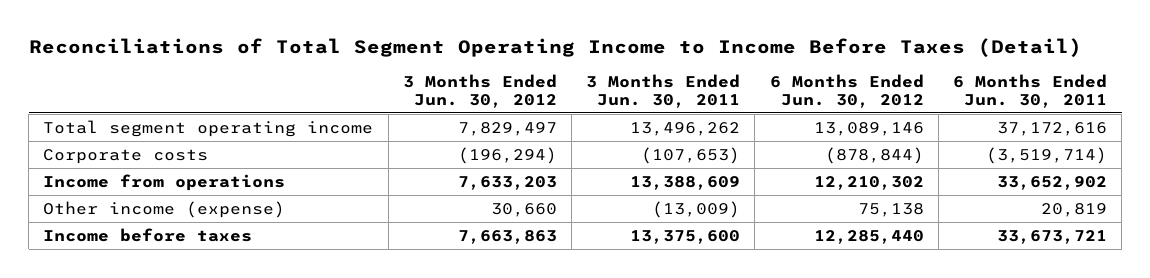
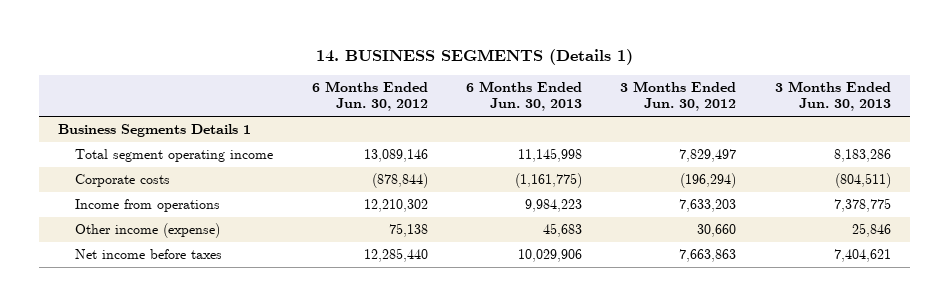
[28,37,1082,57] Reconciliations of Total Segment Operating Income to Income Before Taxes (Detail) -> [315,48,633,65] 14. BUSINESS SEGMENTS (Details 1)
[586,73,741,108] 3 Months Ended Jun. 30, 2011 -> none
[953,73,1108,108] 6 Months Ended Jun. 30, 2011 -> none
none -> [466,81,583,112] 6 Months Ended Jun. 30, 2013
none -> [774,81,891,112] 3 Months Ended Jun. 30, 2013
none -> [58,124,252,138] Business Segments Details 1
[43,227,253,242] Income before taxes -> [75,249,223,260] Net income before taxes

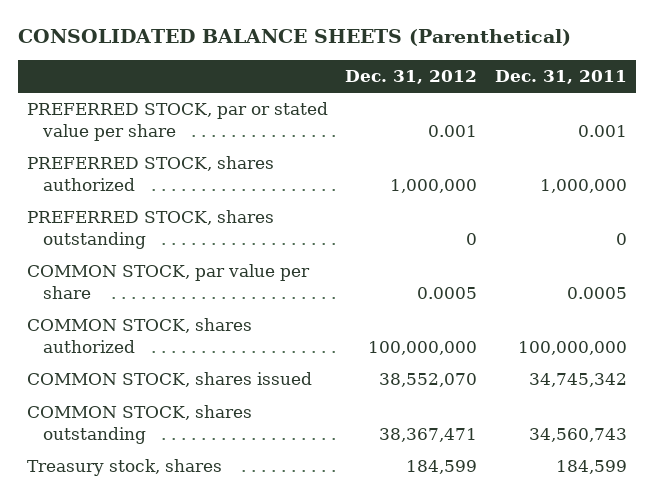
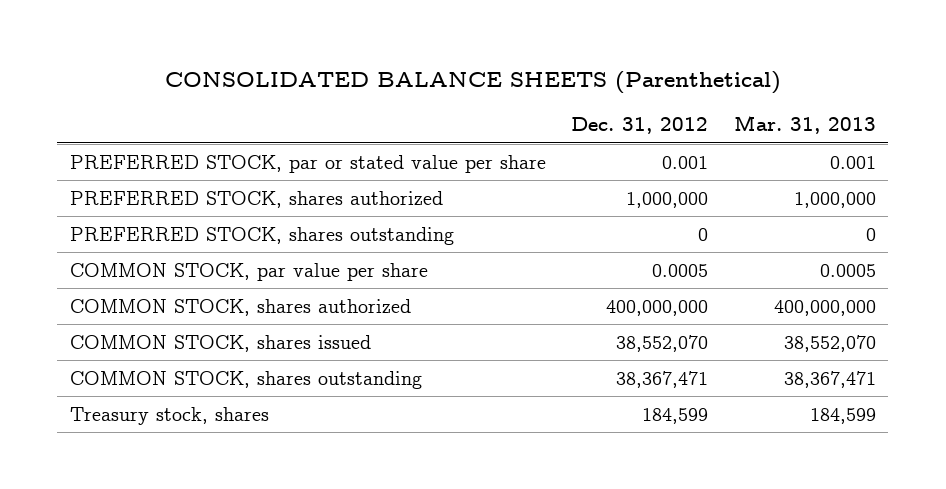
[495,70,628,85] Dec. 31, 2011 -> none
none -> [733,115,876,135] Mar. 31, 2013
[368,340,478,355] 100,000,000 -> [606,299,709,316] 400,000,000

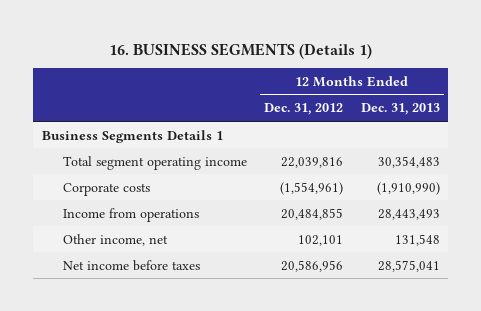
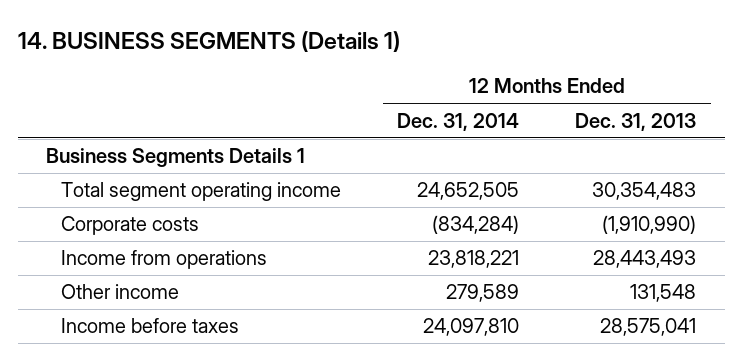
[108,42,372,59] 16. BUSINESS SEGMENTS (Details 1) -> [17,31,400,53] 14. BUSINESS SEGMENTS (Details 1)
[264,103,344,116] Dec. 31, 2012 -> none
none -> [397,112,520,131] Dec. 31, 2014
[62,233,168,246] Other income, net -> [60,284,179,300] Other income
[62,259,200,271] Net income before taxes -> [60,318,239,334] Income before taxes

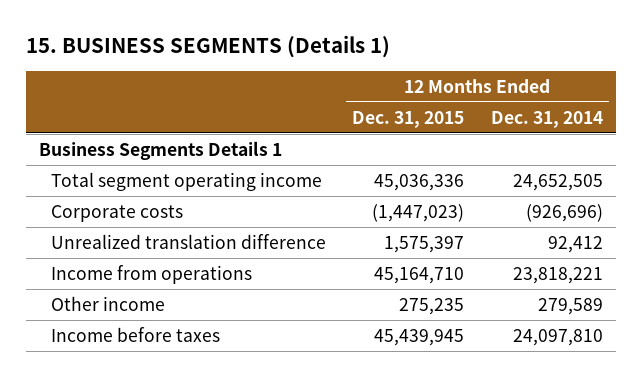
[17,31,400,53] 14. BUSINESS SEGMENTS (Details 1) -> [25,35,390,59] 15. BUSINESS SEGMENTS (Details 1)
[575,112,697,131] Dec. 31, 2013 -> none
none -> [352,110,465,128] Dec. 31, 2015
[432,215,520,235] (834,284) -> [525,203,603,222] (926,696)
none -> [51,233,327,249] Unrealized translation difference

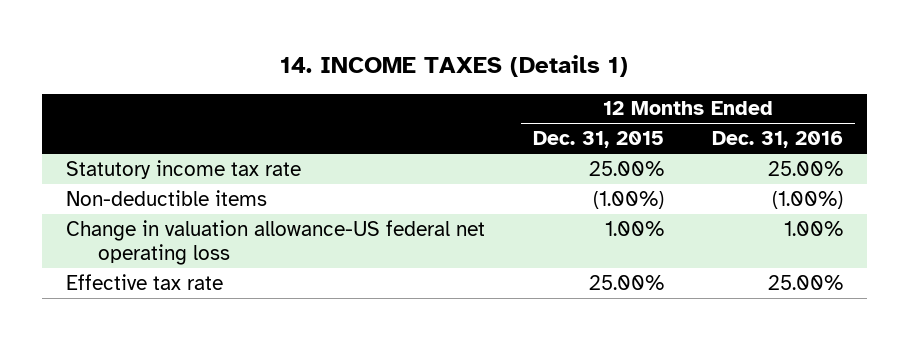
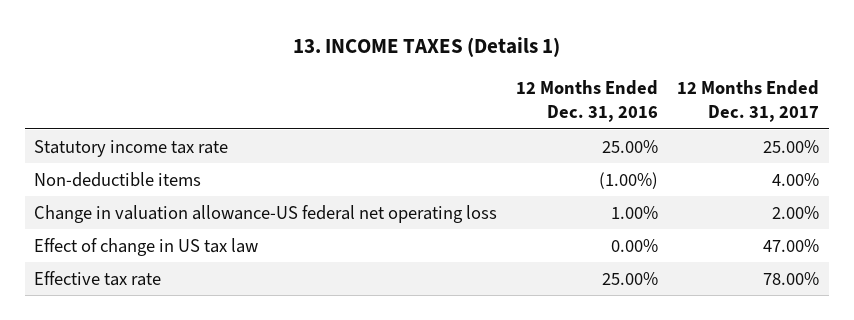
[280,55,629,78] 14. INCOME TAXES (Details 1) -> [292,37,560,58] 13. INCOME TAXES (Details 1)
[532,131,664,149] Dec. 31, 2015 -> none
none -> [677,80,820,123] 12 Months Ended Dec. 31, 2017
none -> [34,237,259,256] Effect of change in US tax law

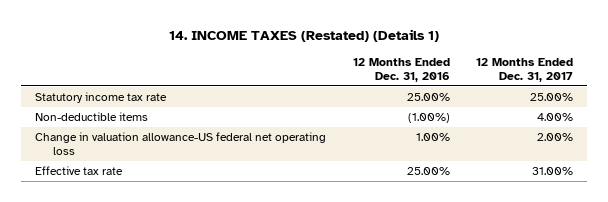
[292,37,560,58] 13. INCOME TAXES (Details 1) -> [169,28,440,42] 14. INCOME TAXES (Restated) (Details 1)
[34,237,259,256] Effect of change in US tax law -> none
[763,271,820,285] 78.00% -> [532,166,574,175] 31.00%

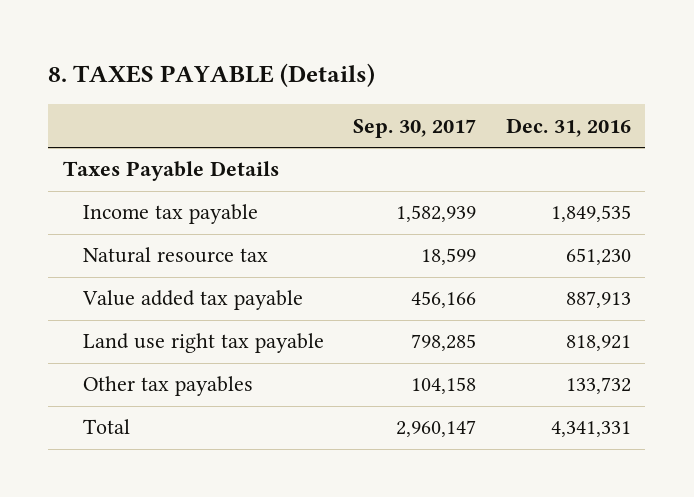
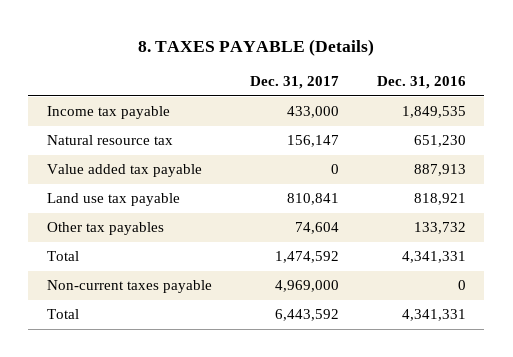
[353,118,477,138] Sep. 30, 2017 -> none
none -> [249,76,339,90] Dec. 31, 2017
[63,161,280,182] Taxes Payable Details -> none
[82,333,324,354] Land use right tax payable -> [47,193,181,207] Land use tax payable
none -> [47,280,213,294] Non-current taxes payable
none -> [47,309,80,320] Total

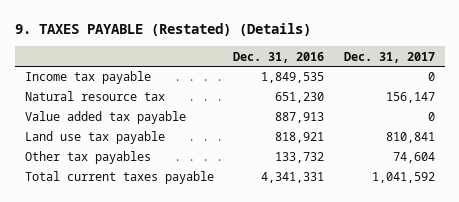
[138,38,375,56] 8. TAXES PAYABLE (Details) -> [14,22,311,36] 9. TAXES PAYABLE (Restated) (Details)
[286,106,339,119] 433,000 -> [427,72,435,82] 0
[47,280,213,294] Non-current taxes payable -> none
[47,309,80,320] Total -> none
[47,251,80,262] Total -> [24,171,214,185] Total current taxes payable
[274,251,339,264] 1,474,592 -> [371,172,435,184] 1,041,592

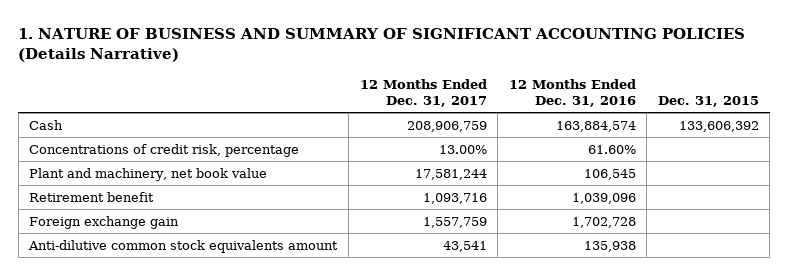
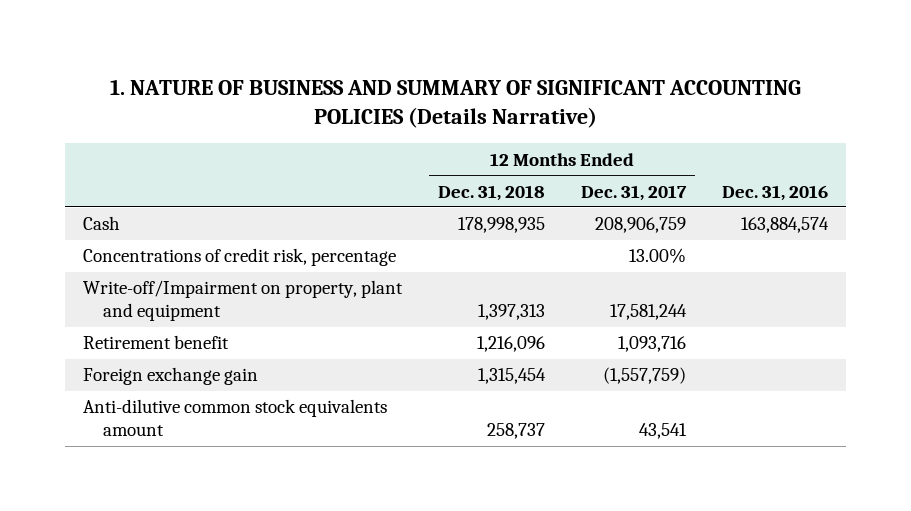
[508,78,636,107] 12 Months Ended Dec. 31, 2016 -> none
[657,95,759,107] Dec. 31, 2015 -> none
none -> [437,184,545,201] Dec. 31, 2018
none -> [722,184,829,201] Dec. 31, 2016
[29,167,268,181] Plant and machinery, net book value -> [82,280,403,322] Write-off/Impairment on property, plant and equipment
[422,216,487,228] 1,557,759 -> [603,367,687,385] (1,557,759)

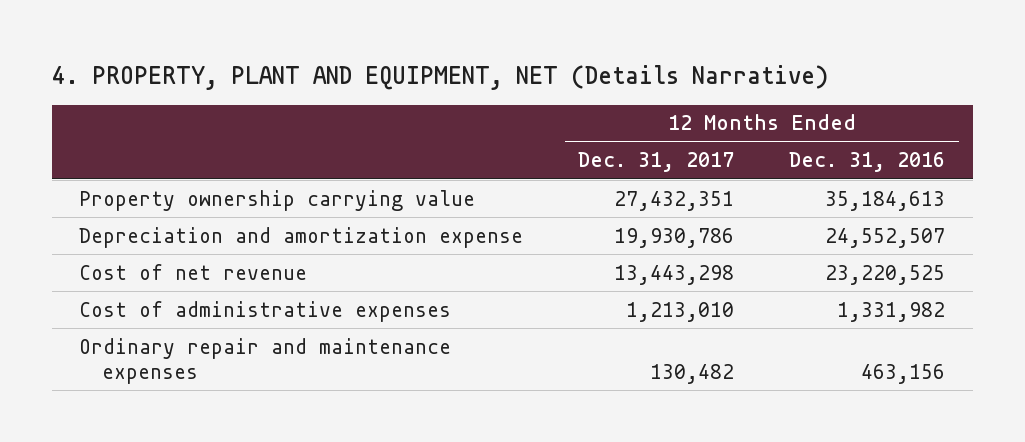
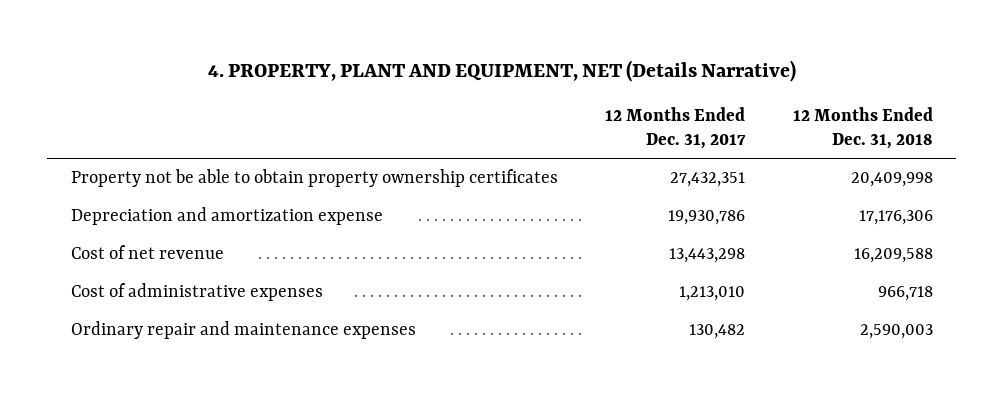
[789,152,946,173] Dec. 31, 2016 -> none
none -> [792,107,933,150] 12 Months Ended Dec. 31, 2018
[79,189,476,211] Property ownership carrying value -> [70,169,558,188] Property not be able to obtain property ownership certificates

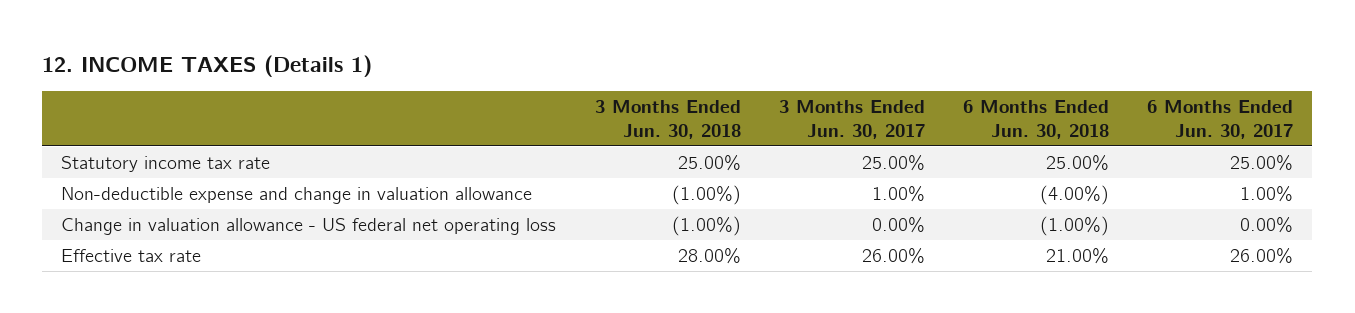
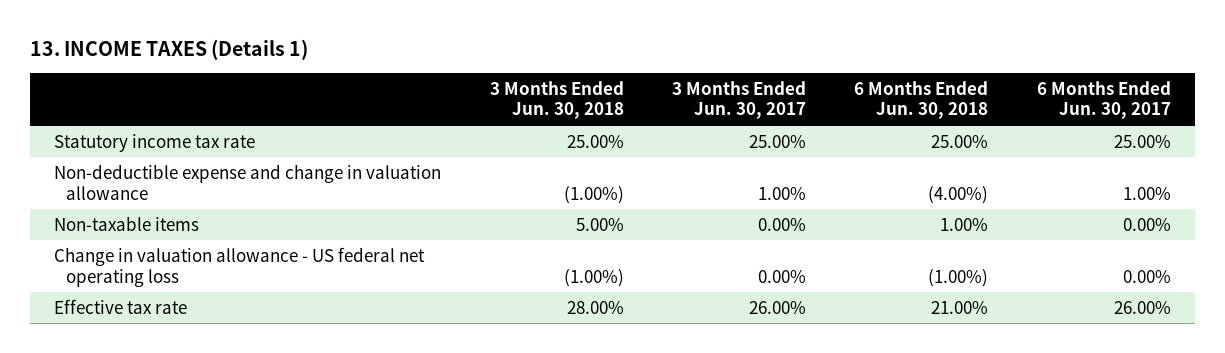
[42,54,373,77] 12. INCOME TAXES (Details 1) -> [29,38,308,60] 13. INCOME TAXES (Details 1)
none -> [54,215,200,231] Non-taxable items

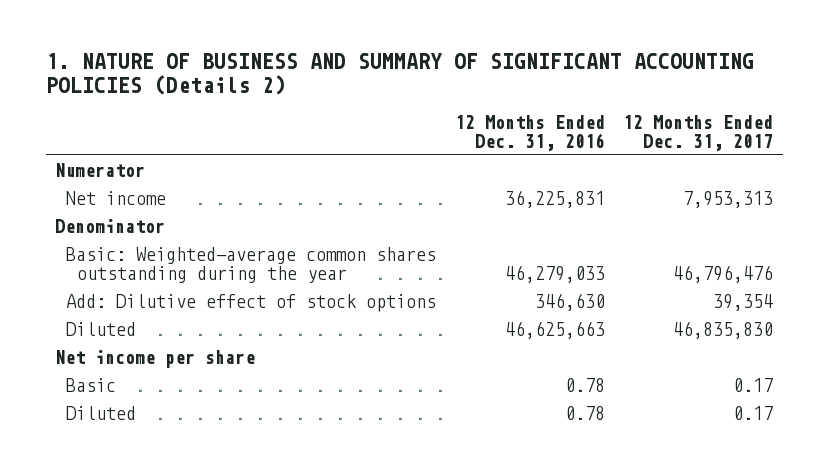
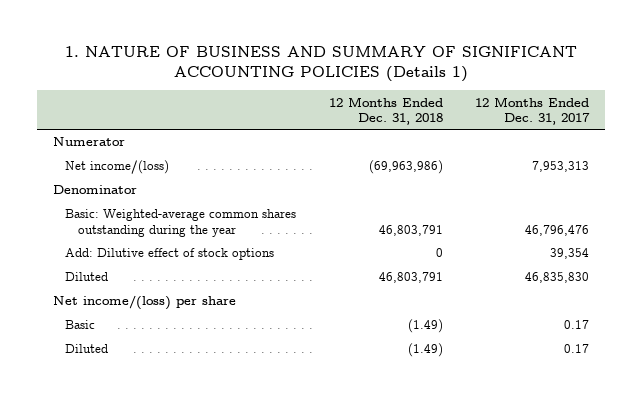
[45,53,754,95] 1. NATURE OF BUSINESS AND SUMMARY OF SIGNIFICANT ACCOUNTING POLICIES (Details 2) -> [65,46,578,83] 1. NATURE OF BUSINESS AND SUMMARY OF SIGNIFICANT ACCOUNTING POLICIES (Details 1)
[454,114,605,151] 12 Months Ended Dec. 31, 2016 -> none
none -> [328,96,443,125] 12 Months Ended Dec. 31, 2018
[65,191,166,206] Net income -> [65,160,170,175] Net income/(loss)
[55,350,256,369] Net income per share -> [53,295,237,311] Net income/(loss) per share

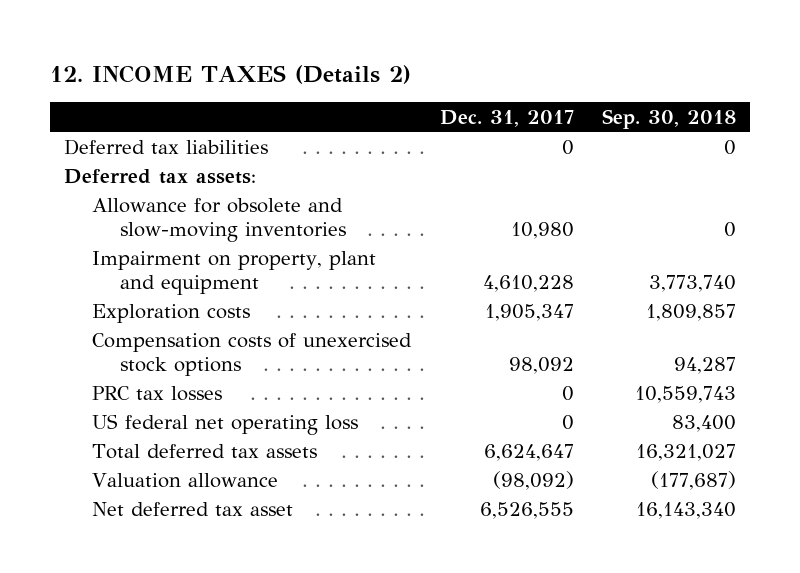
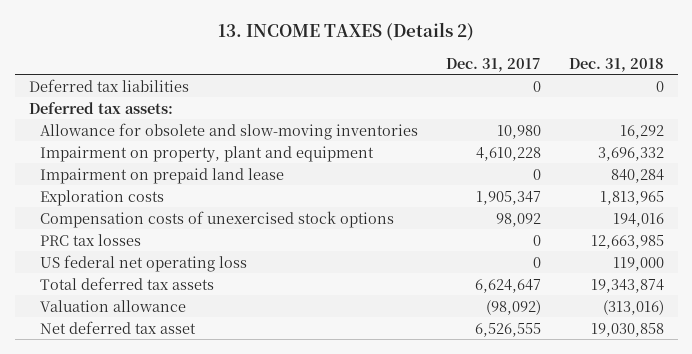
[50,64,412,84] 12. INCOME TAXES (Details 2) -> [218,22,475,42] 13. INCOME TAXES (Details 2)
[602,109,737,130] Sep. 30, 2018 -> none
none -> [568,57,664,72] Dec. 31, 2018
none -> [40,167,285,184] Impairment on prepaid land lease

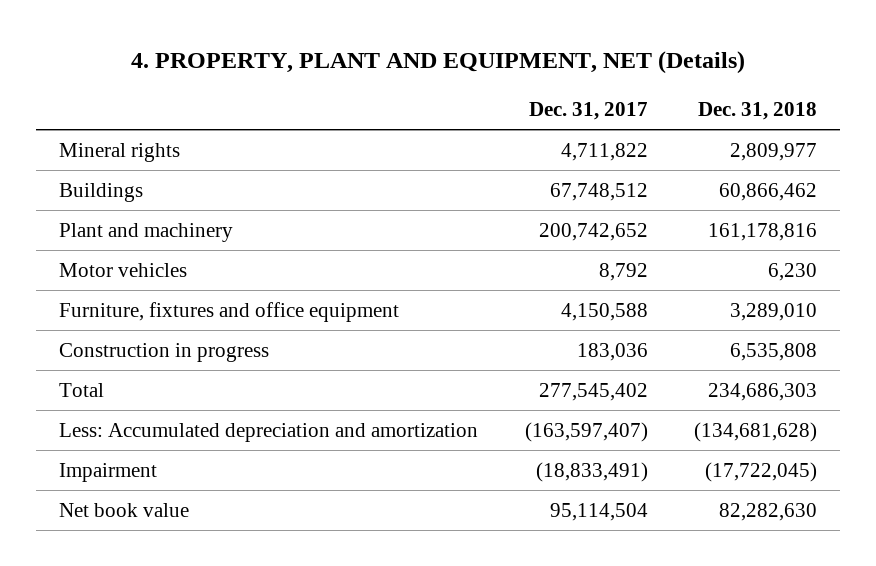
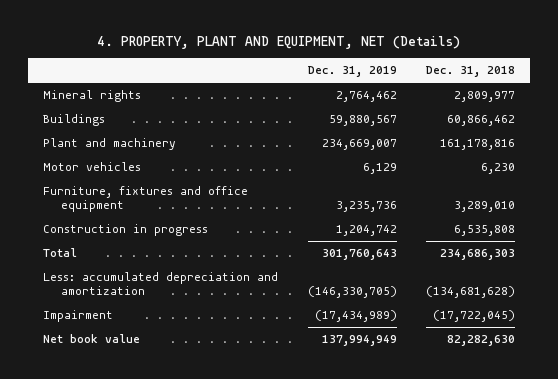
[528,102,648,121] Dec. 31, 2017 -> none
none -> [307,66,397,78] Dec. 31, 2019
[58,422,478,442] Less: Accumulated depreciation and amortization -> [42,272,278,296] Less: accumulated depreciation and amortization

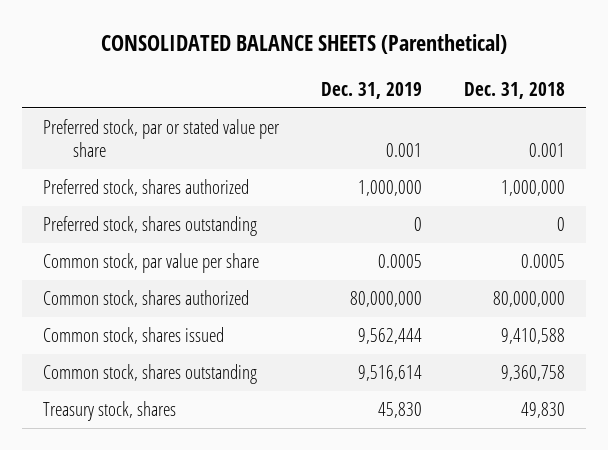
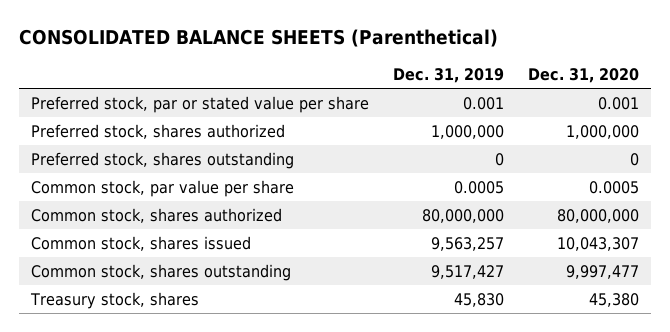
[463,81,565,99] Dec. 31, 2018 -> none
none -> [527,68,639,84] Dec. 31, 2020
[357,328,422,345] 9,562,444 -> [430,236,504,251] 9,563,257
[357,365,422,382] 9,516,614 -> [430,264,504,279] 9,517,427

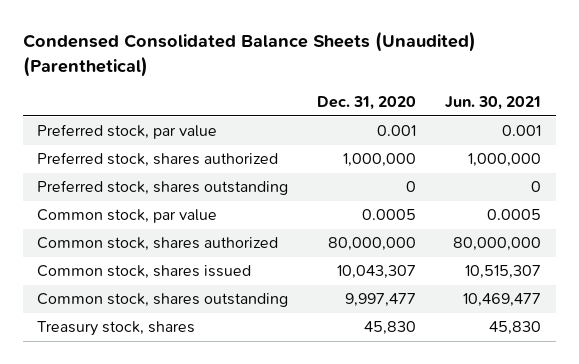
[19,29,499,48] CONSOLIDATED BALANCE SHEETS (Parenthetical) -> [22,31,476,77] Condensed Consolidated Balance Sheets (Unaudited) (Parenthetical)
[392,68,504,84] Dec. 31, 2019 -> none
none -> [445,96,542,111] Jun. 30, 2021
[31,95,370,113] Preferred stock, par or stated value per share -> [37,124,218,140] Preferred stock, par value
[31,179,295,197] Common stock, par value per share -> [37,209,218,224] Common stock, par value
[588,292,639,307] 45,380 -> [364,321,417,336] 45,830

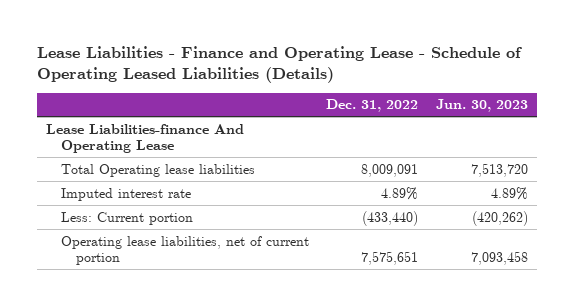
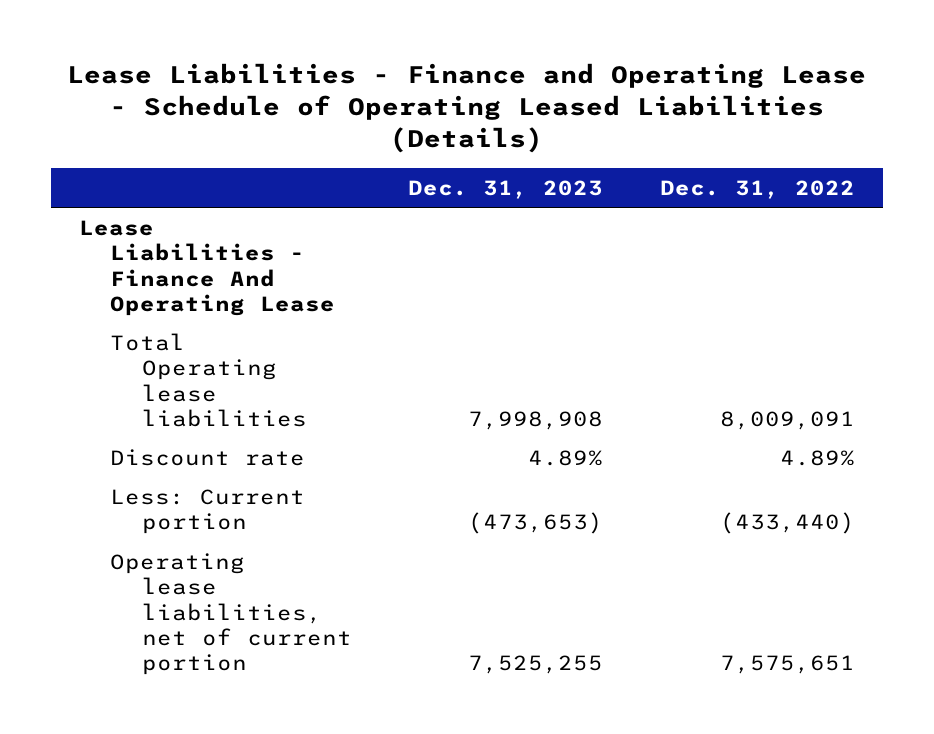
[436,99,529,113] Jun. 30, 2023 -> none
none -> [408,179,604,199] Dec. 31, 2023
[45,123,244,153] Lease Liabilities-finance And Operating Lease -> [79,219,336,316] Lease Liabilities - Finance And Operating Lease
[60,187,191,201] Imputed interest rate -> [110,448,306,466] Discount rate

